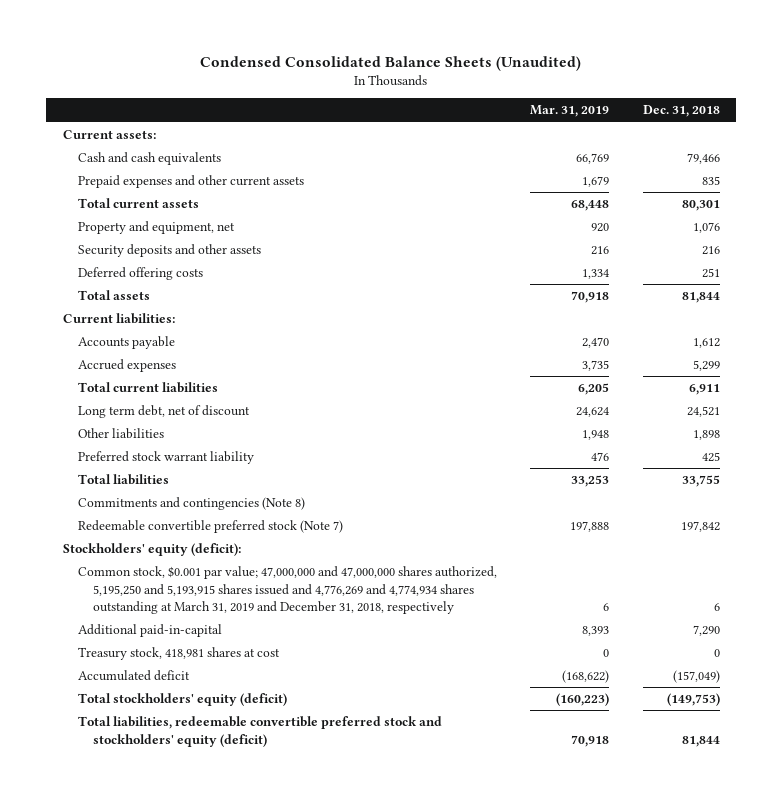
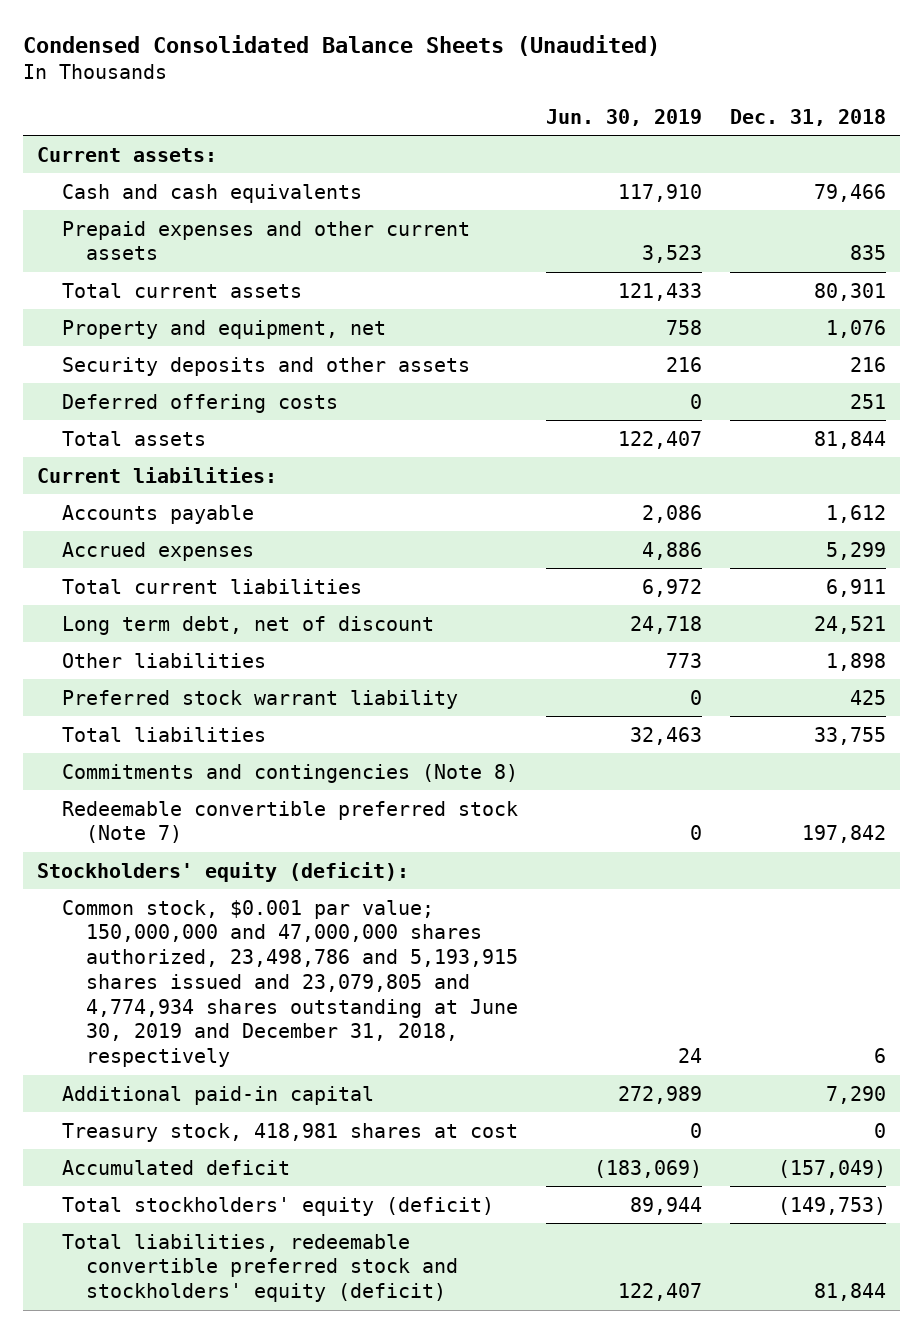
[530,105,610,118] Mar. 31, 2019 -> none
none -> [546,108,703,126] Jun. 30, 2019
[77,566,497,615] Common stock, $0.001 par value; 47,000,000 and 47,000,000 shares authorized, 5,195,250 and 5,193,915 shares issued and 4,776,269 and 4,774,934 shares outstanding at March 31, 2019 and December 31, 2018, respectively -> [61,899,519,1068] Common stock, $0.001 par value; 150,000,000 and 47,000,000 shares authorized, 23,498,786 and 5,193,915 shares issued and 23,079,805 and 4,774,934 shares outstanding at June 30, 2019 and December 31, 2018, respectively
[77,624,222,638] Additional paid-in-capital -> [61,1085,374,1105] Additional paid-in capital

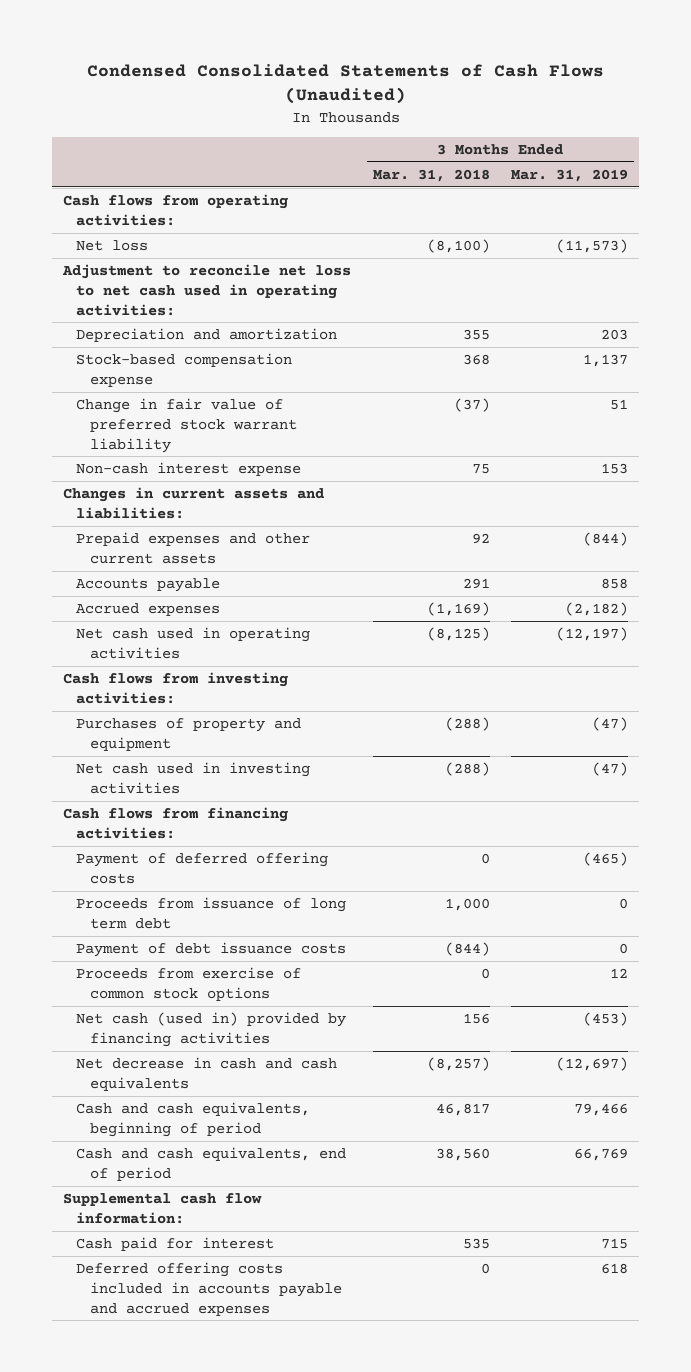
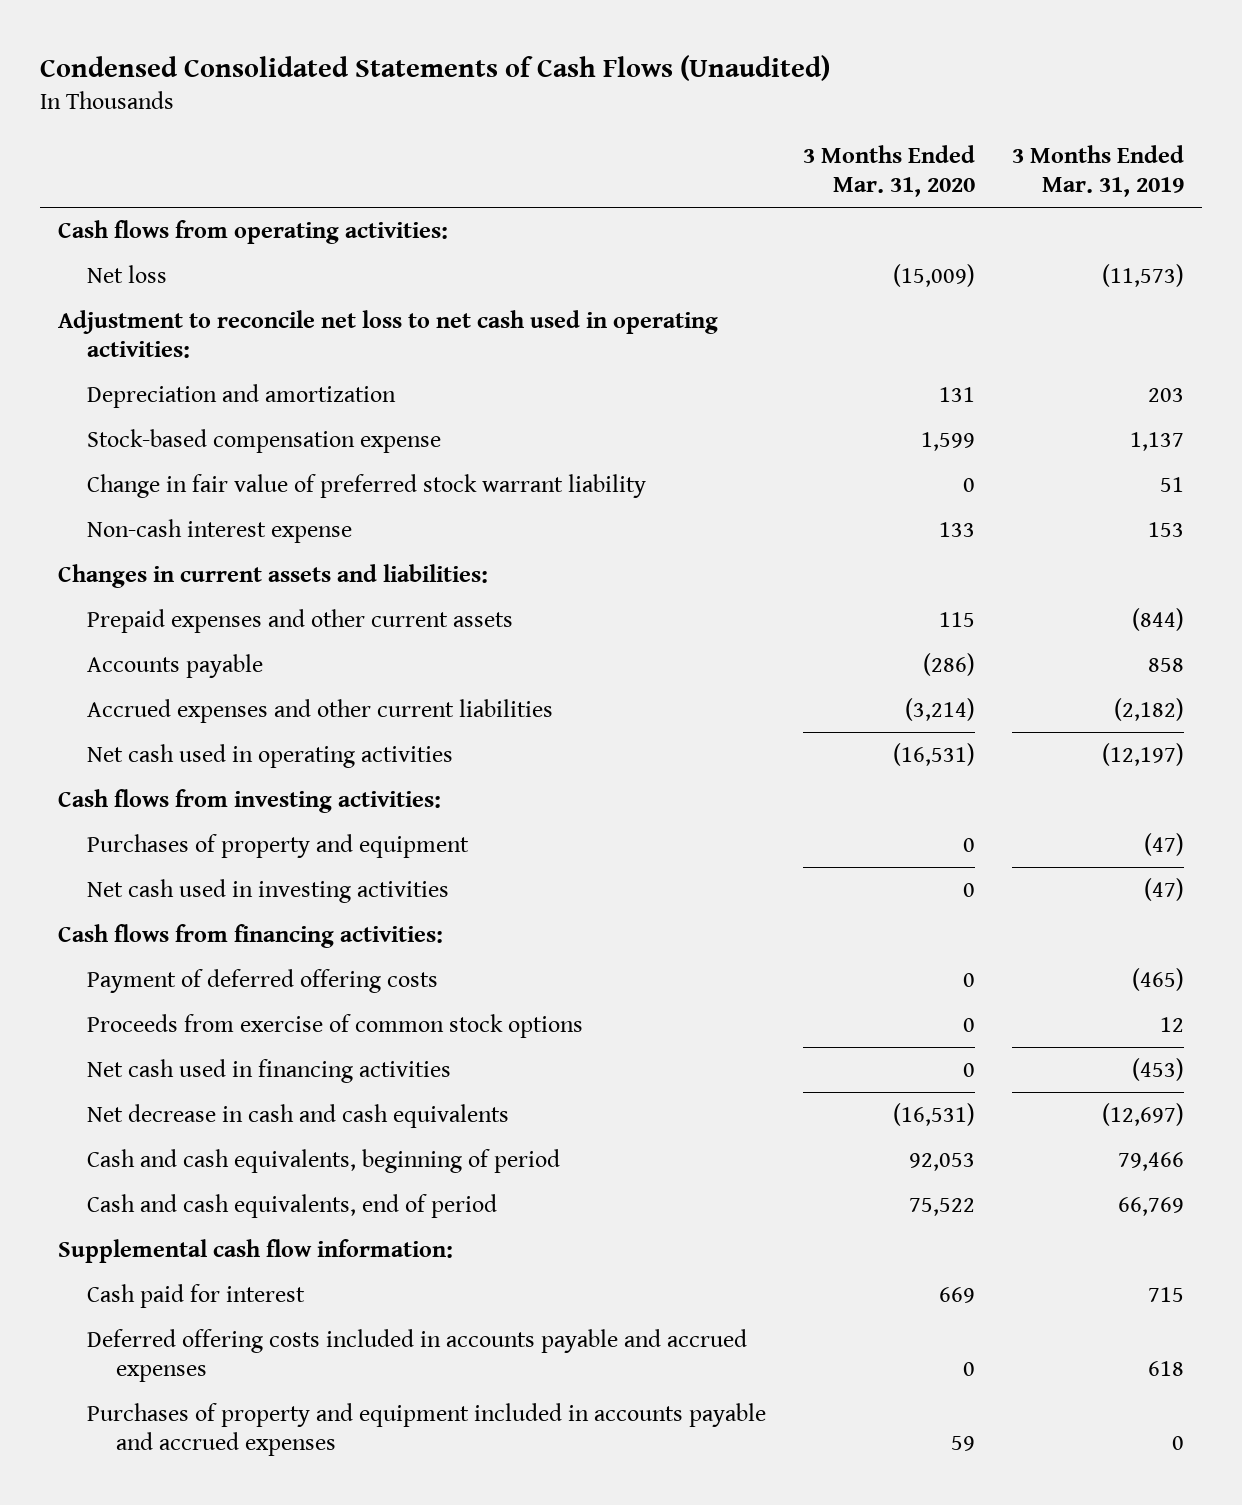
[372,168,490,182] Mar. 31, 2018 -> none
none -> [802,145,975,197] 3 Months Ended Mar. 31, 2020
[76,602,221,616] Accrued expenses -> [87,698,554,723] Accrued expenses and other current liabilities
[76,896,347,929] Proceeds from issuance of long term debt -> none
[76,941,347,957] Payment of debt issuance costs -> none
[76,1011,347,1047] Net cash (used in) provided by financing activities -> [87,1058,452,1083] Net cash used in financing activities
none -> [87,1402,767,1456] Purchases of property and equipment included in accounts payable and accrued expenses

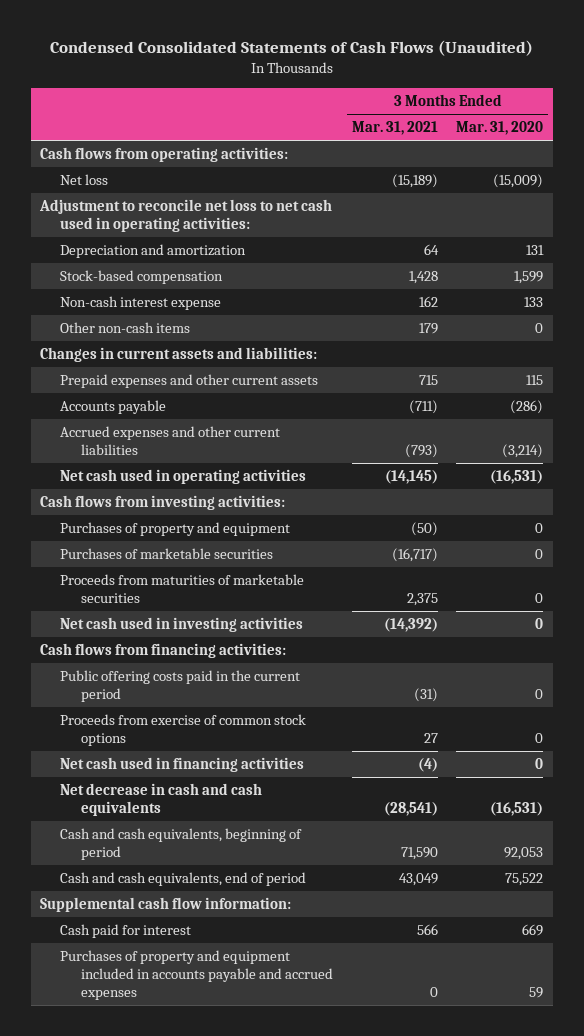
[1011,145,1184,197] 3 Months Ended Mar. 31, 2019 -> none
none -> [351,121,438,136] Mar. 31, 2021
[87,473,647,498] Change in fair value of preferred stock warrant liability -> none
[87,428,442,453] Stock-based compensation expense -> [60,270,224,285] Stock-based compensation
none -> [60,322,191,334] Other non-cash items
none -> [60,548,274,560] Purchases of marketable securities
none -> [60,574,305,604] Proceeds from maturities of marketable securities
[87,968,439,993] Payment of deferred offering costs -> [60,670,301,703] Public offering costs paid in the current period
[87,1328,748,1382] Deferred offering costs included in accounts payable and accrued expenses -> none

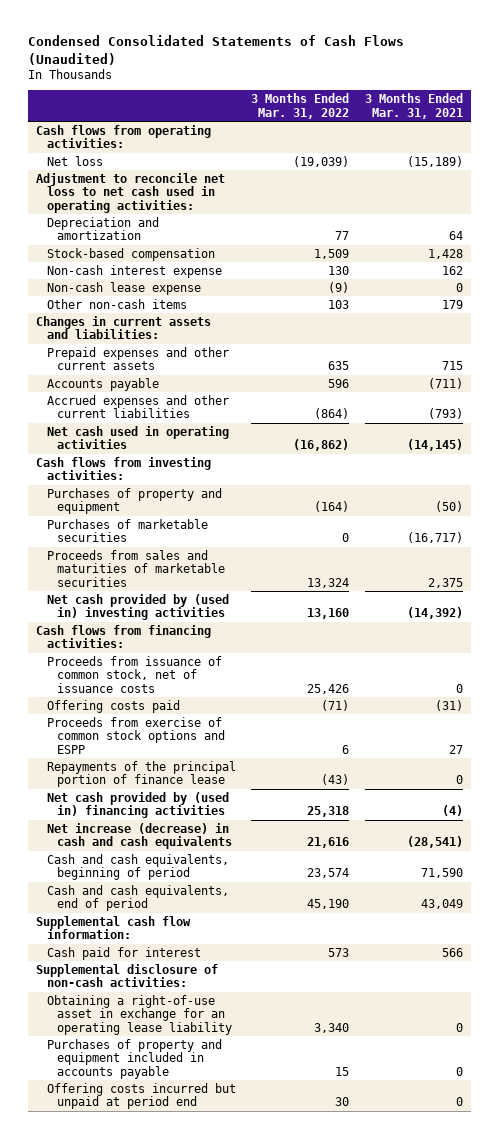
[456,121,544,136] Mar. 31, 2020 -> none
none -> [251,93,350,119] 3 Months Ended Mar. 31, 2022
none -> [46,281,201,295] Non-cash lease expense
[60,574,305,604] Proceeds from maturities of marketable securities -> [46,549,225,587] Proceeds from sales and maturities of marketable securities
[60,617,304,633] Net cash used in investing activities -> [46,593,229,621] Net cash provided by (used in) investing activities
none -> [46,655,222,693] Proceeds from issuance of common stock, net of issuance costs
[60,670,301,703] Public offering costs paid in the current period -> [46,699,180,713] Offering costs paid
[60,714,307,747] Proceeds from exercise of common stock options -> [46,716,225,754] Proceeds from exercise of common stock options and ESPP
none -> [46,760,236,788] Repayments of the principal portion of finance lease
[60,757,305,773] Net cash used in financing activities -> [46,791,229,819] Net cash provided by (used in) financing activities
[60,783,263,817] Net decrease in cash and cash equivalents -> [46,822,232,850] Net increase (decrease) in cash and cash equivalents
none -> [36,963,219,988] Supplemental disclosure of non-cash activities:
none -> [46,994,232,1035] Obtaining a right-of-use asset in exchange for an operating lease liability
[60,950,333,1001] Purchases of property and equipment included in accounts payable and accrued expenses -> [46,1038,222,1079] Purchases of property and equipment included in accounts payable
none -> [46,1082,236,1110] Offering costs incurred but unpaid at period end

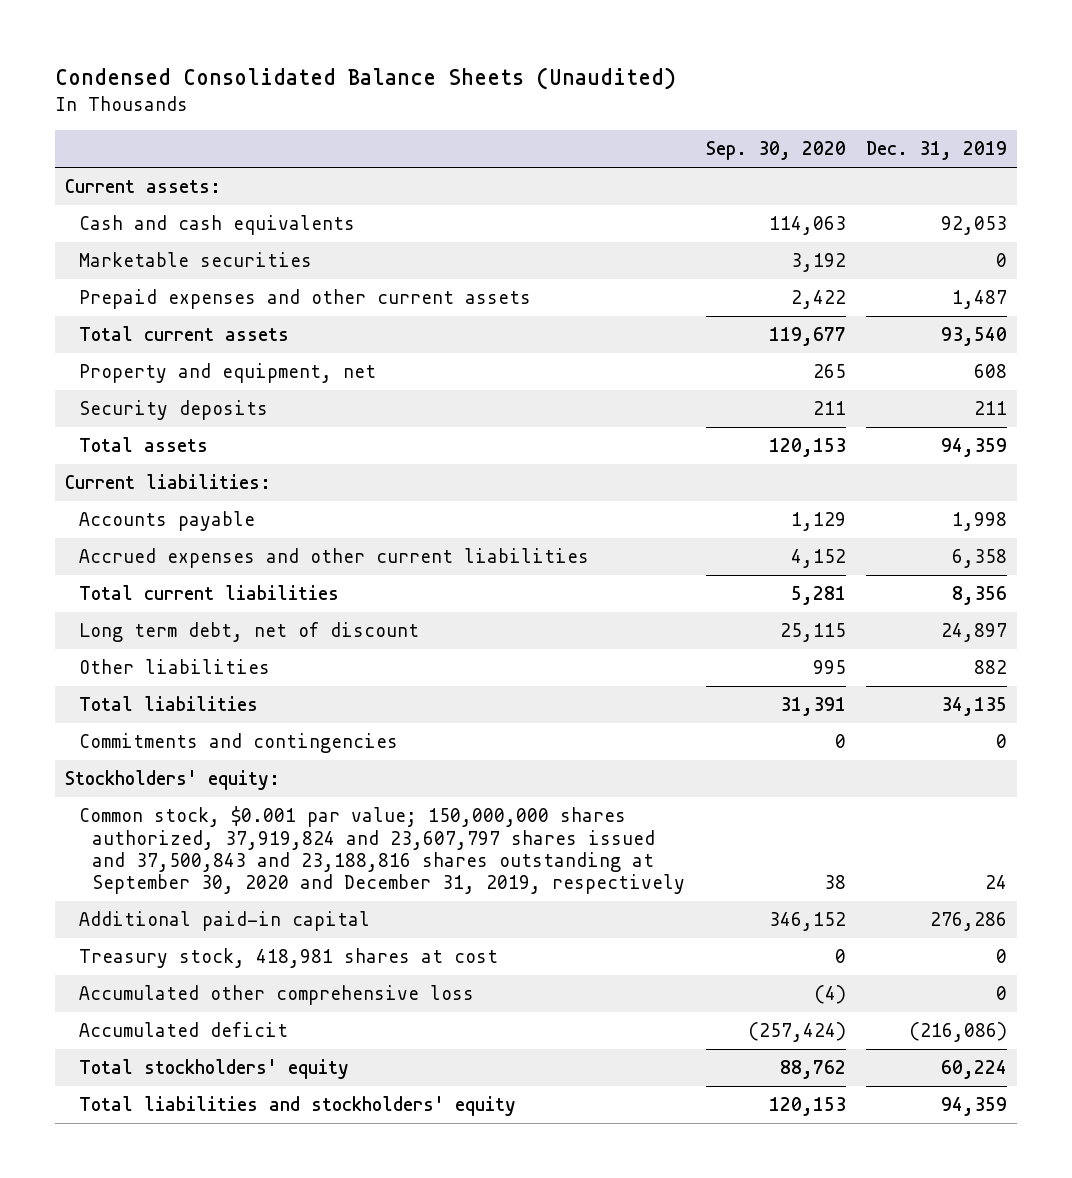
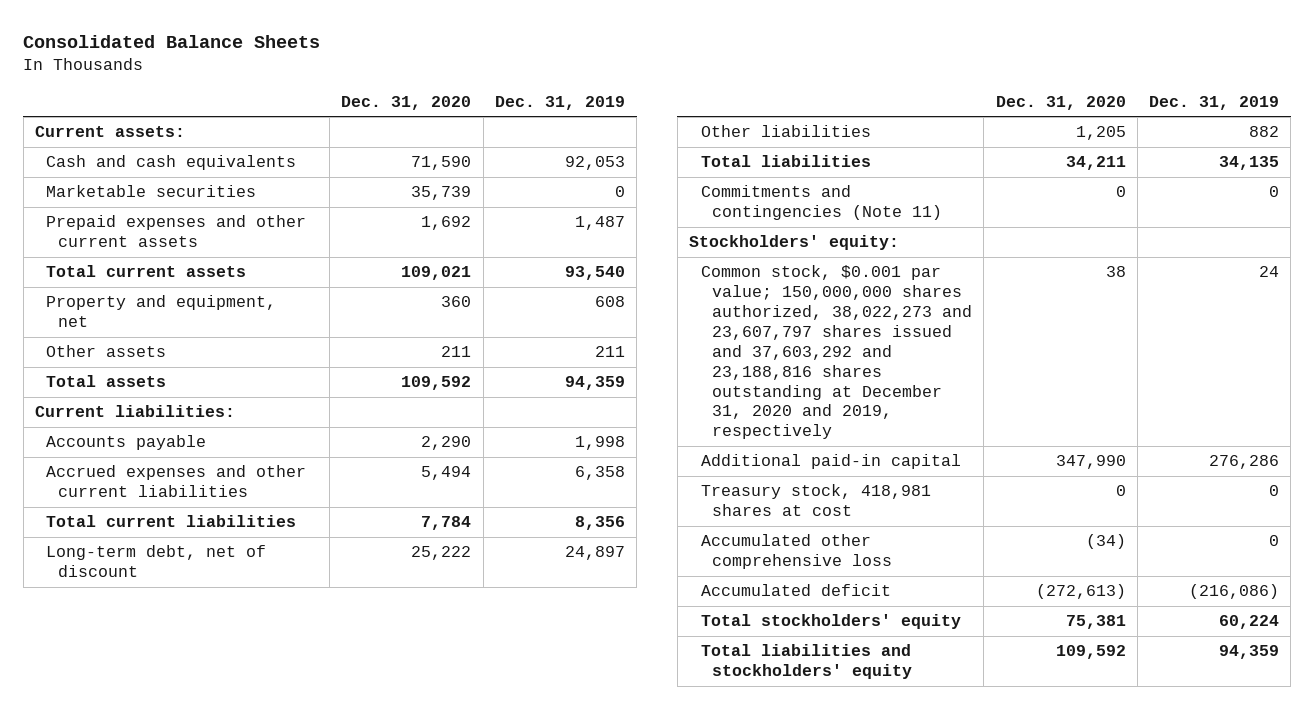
[55,66,677,90] Condensed Consolidated Balance Sheets (Unaudited) -> [23,35,321,49] Consolidated Balance Sheets
[705,140,846,160] Sep. 30, 2020 -> none
none -> [341,95,472,110] Dec. 31, 2020
[78,400,268,421] Security deposits -> [46,345,167,358] Other assets
[78,622,419,643] Long term debt, net of discount -> [46,545,267,578] Long-term debt, net of discount
[78,733,398,754] Commitments and contingencies -> [700,185,943,221] Commitments and contingencies (Note 11)
[78,806,686,895] Common stock, $0.001 par value; 150,000,000 shares authorized, 37,919,824 and 23,607,797 shares issued and 37,500,843 and 23,188,816 shares outstanding at September 30, 2020 and December 31, 2019, respectively -> [700,265,973,440] Common stock, $0.001 par value; 150,000,000 shares authorized, 38,022,273 and 23,607,797 shares issued and 37,603,292 and 23,188,816 shares outstanding at December 31, 2020 and 2019, respectively

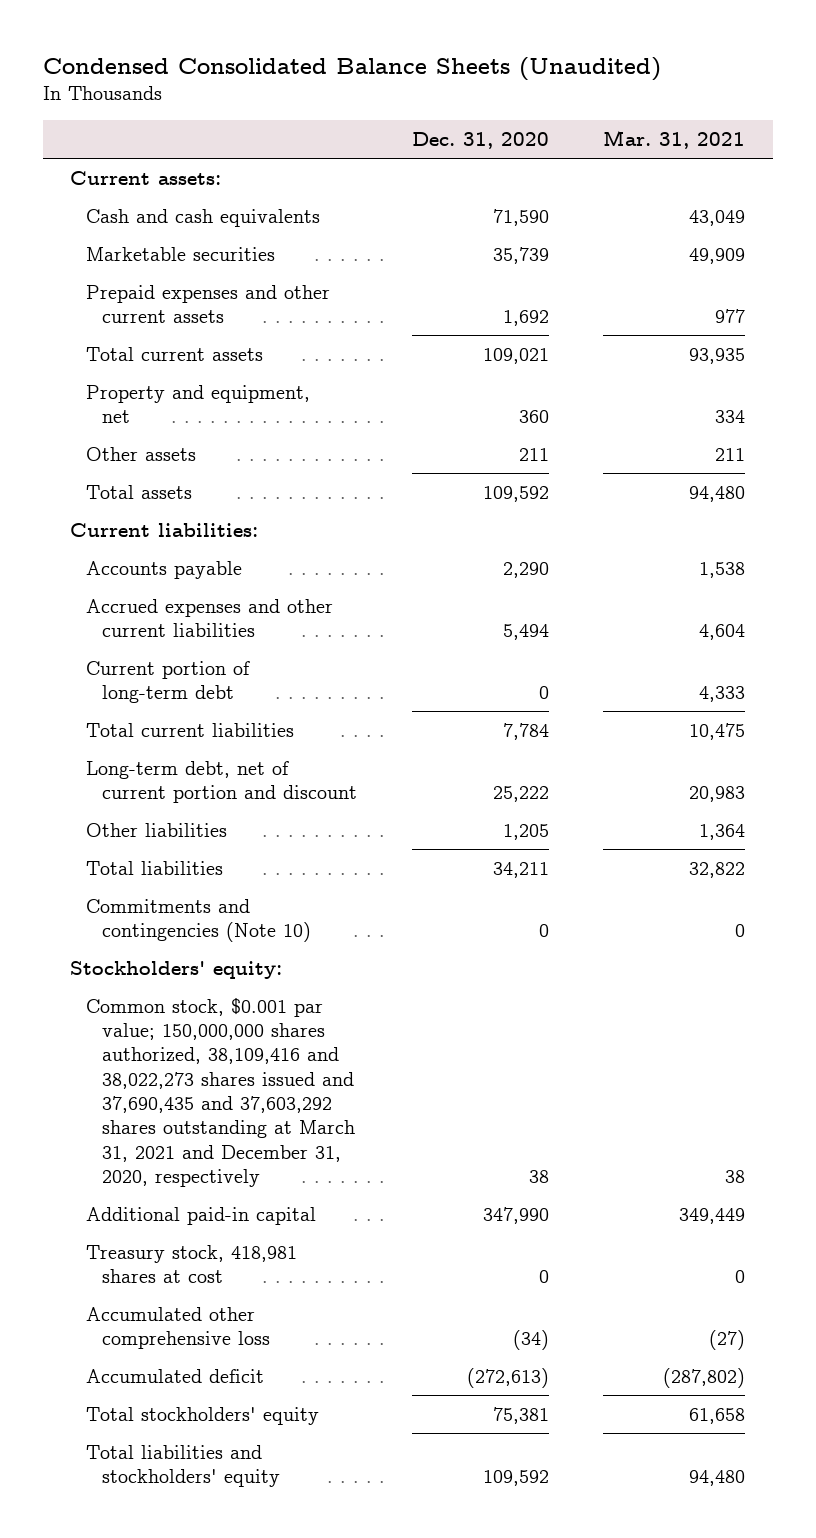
[23,35,321,49] Consolidated Balance Sheets -> [42,56,661,81] Condensed Consolidated Balance Sheets (Unaudited)
[494,95,625,110] Dec. 31, 2019 -> none
none -> [603,129,746,149] Mar. 31, 2021
none -> [86,660,251,704] Current portion of long-term debt
[46,545,267,578] Long-term debt, net of discount -> [86,760,358,804] Long-term debt, net of current portion and discount
[700,185,943,221] Commitments and contingencies (Note 11) -> [86,898,312,943] Commitments and contingencies (Note 10)
[700,265,973,440] Common stock, $0.001 par value; 150,000,000 shares authorized, 38,022,273 and 23,607,797 shares issued and 37,603,292 and 23,188,816 shares outstanding at December 31, 2020 and 2019, respectively -> [86,997,356,1187] Common stock, $0.001 par value; 150,000,000 shares authorized, 38,109,416 and 38,022,273 shares issued and 37,690,435 and 37,603,292 shares outstanding at March 31, 2021 and December 31, 2020, respectively

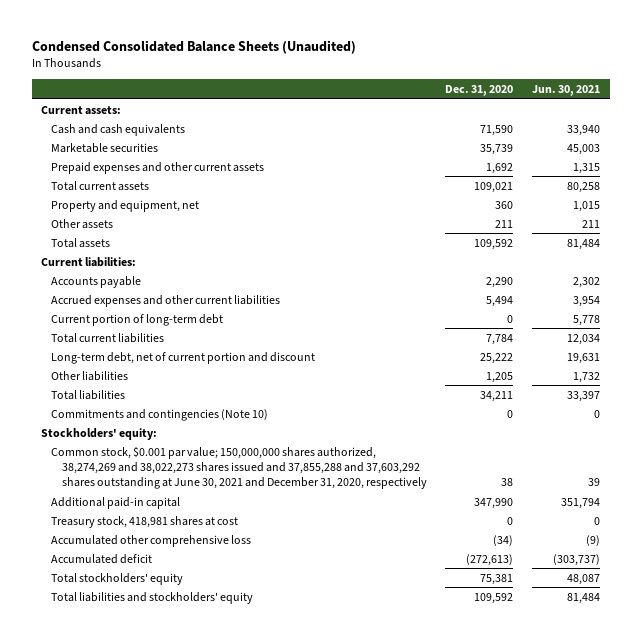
[603,129,746,149] Mar. 31, 2021 -> none
none -> [532,85,601,97] Jun. 30, 2021
[86,997,356,1187] Common stock, $0.001 par value; 150,000,000 shares authorized, 38,109,416 and 38,022,273 shares issued and 37,690,435 and 37,603,292 shares outstanding at March 31, 2021 and December 31, 2020, respectively -> [51,446,427,490] Common stock, $0.001 par value; 150,000,000 shares authorized, 38,274,269 and 38,022,273 shares issued and 37,855,288 and 37,603,292 shares outstanding at June 30, 2021 and December 31, 2020, respectively

